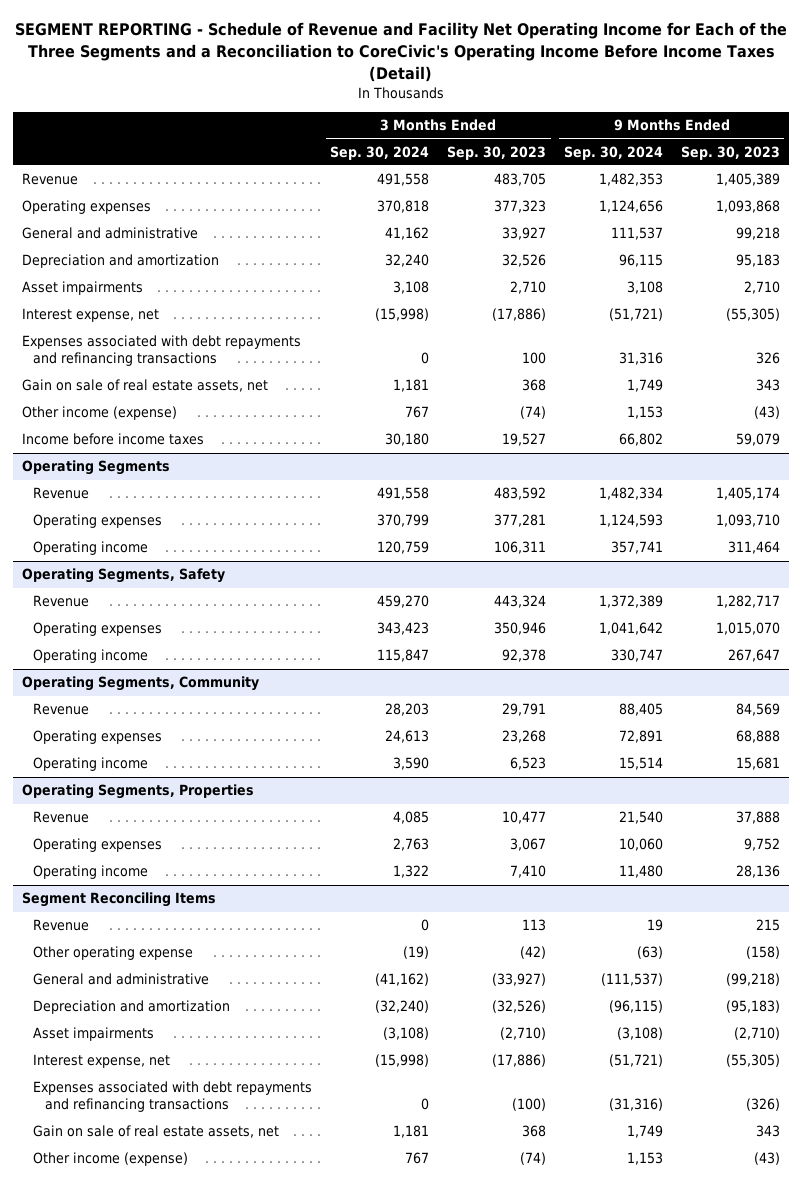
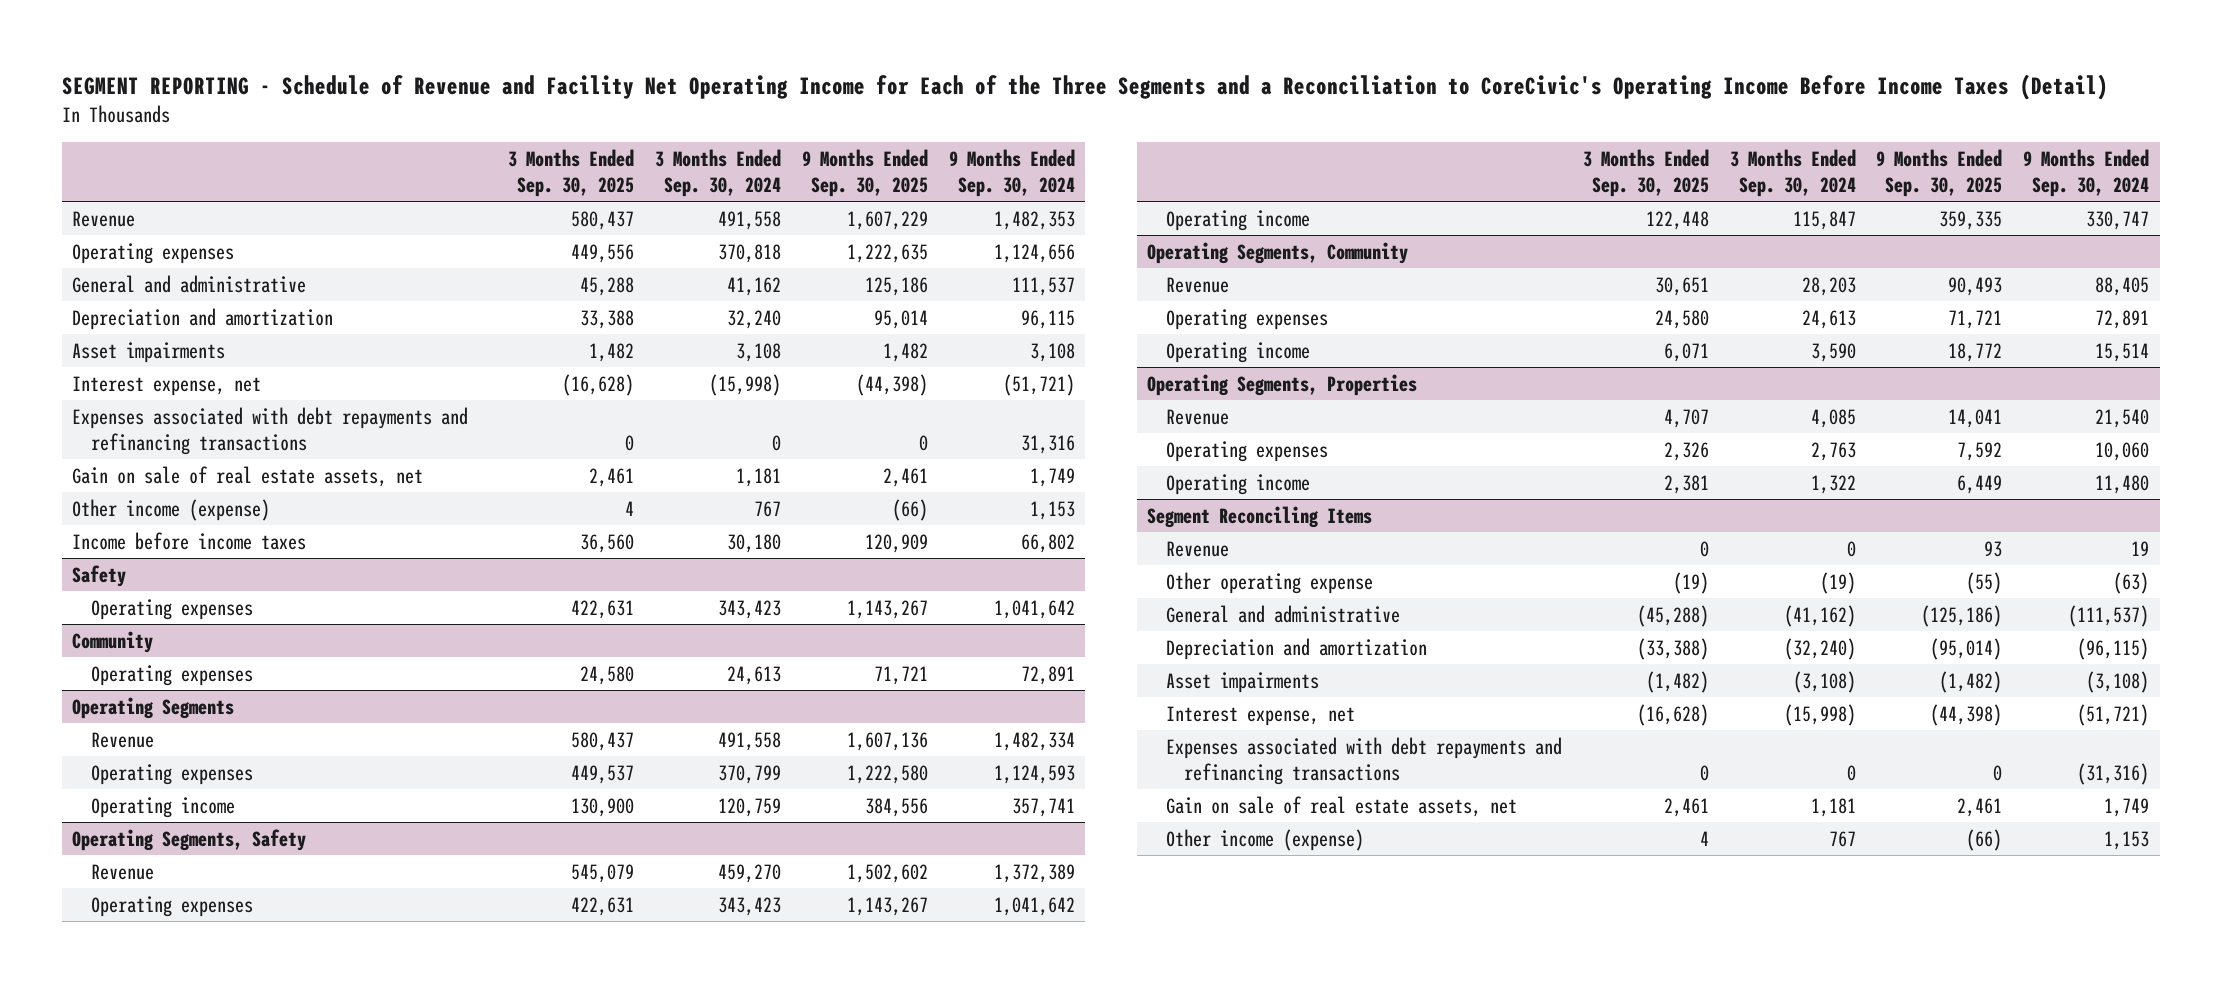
[447,145,547,160] Sep. 30, 2023 -> none
[680,145,780,160] Sep. 30, 2023 -> none
none -> [507,148,634,198] 3 Months Ended Sep. 30, 2025
none -> [801,148,928,198] 9 Months Ended Sep. 30, 2025
none -> [72,564,127,587] Safety
none -> [91,598,254,620] Operating expenses
none -> [72,630,154,653] Community
none -> [91,664,254,686] Operating expenses

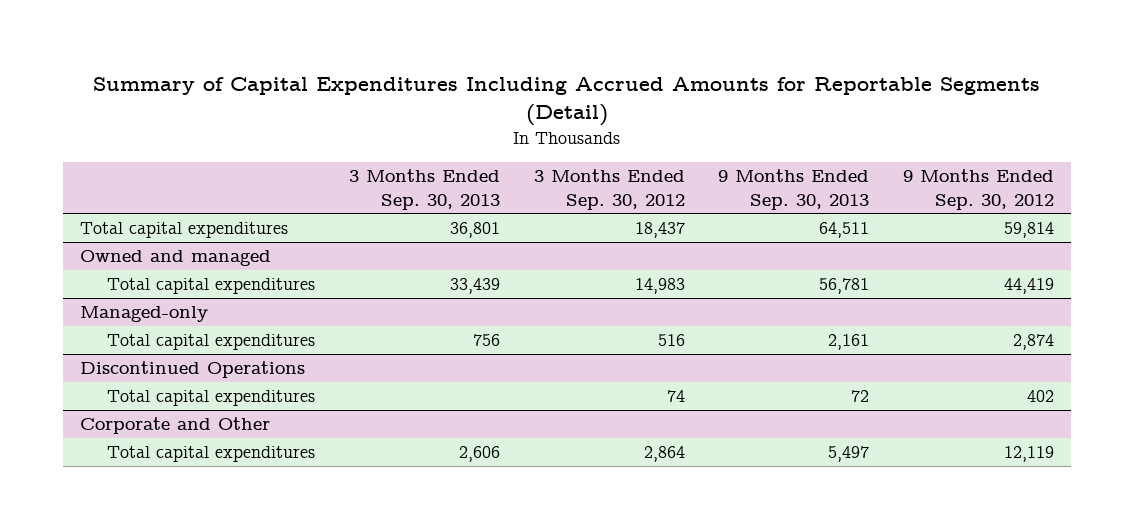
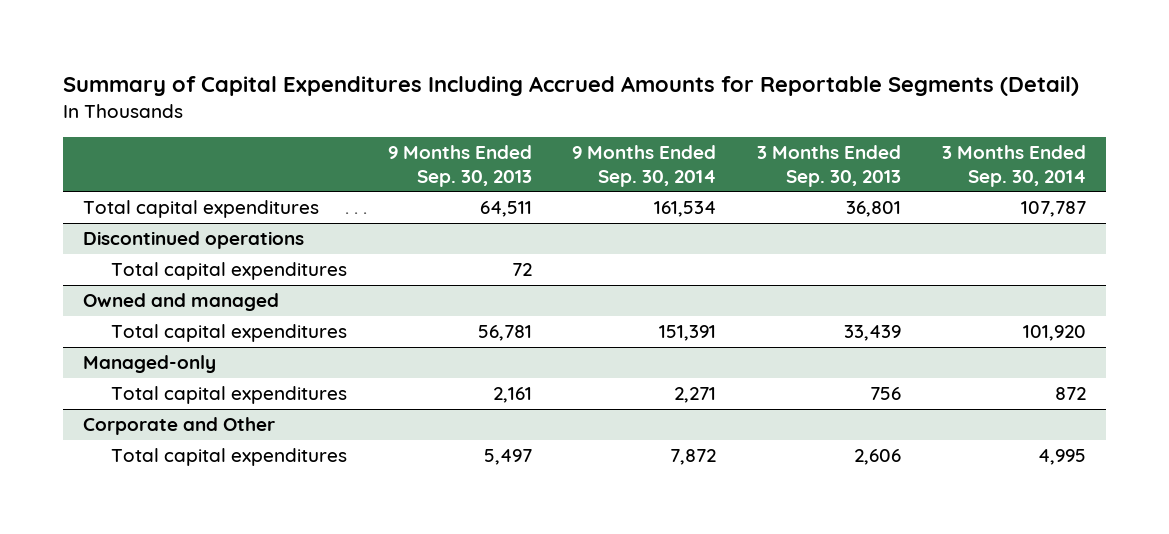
[533,169,685,210] 3 Months Ended Sep. 30, 2012 -> none
[903,169,1055,210] 9 Months Ended Sep. 30, 2012 -> none
none -> [572,145,717,187] 9 Months Ended Sep. 30, 2014
none -> [941,145,1086,187] 3 Months Ended Sep. 30, 2014
none -> [83,231,305,250] Discontinued operations
none -> [111,262,348,281] Total capital expenditures
[79,361,305,379] Discontinued Operations -> none
[107,390,316,407] Total capital expenditures -> none

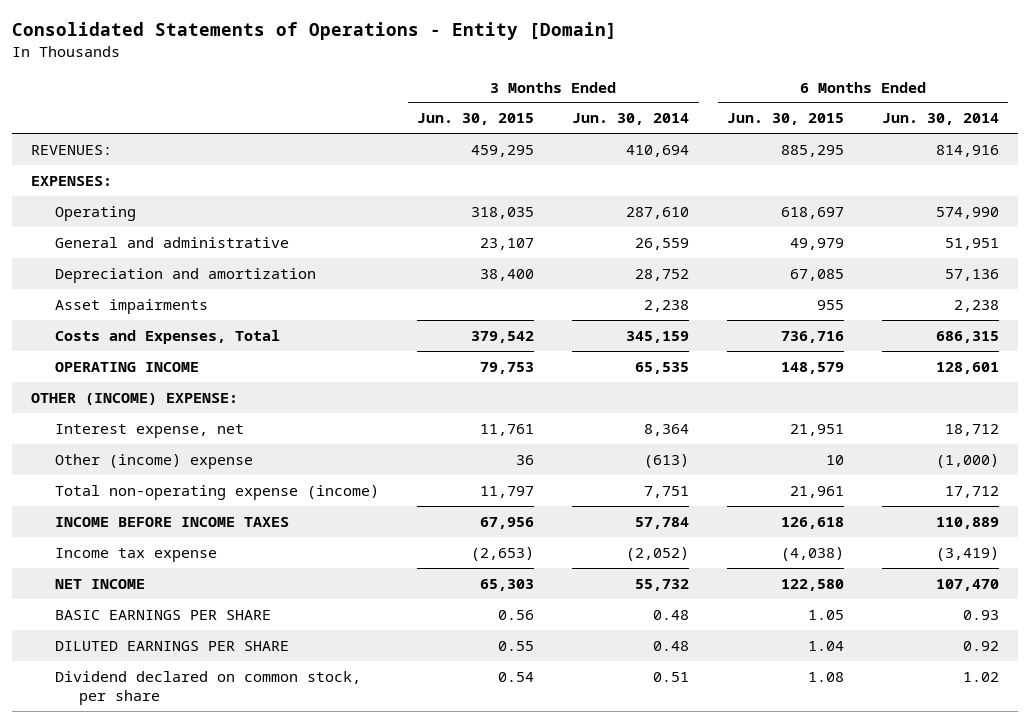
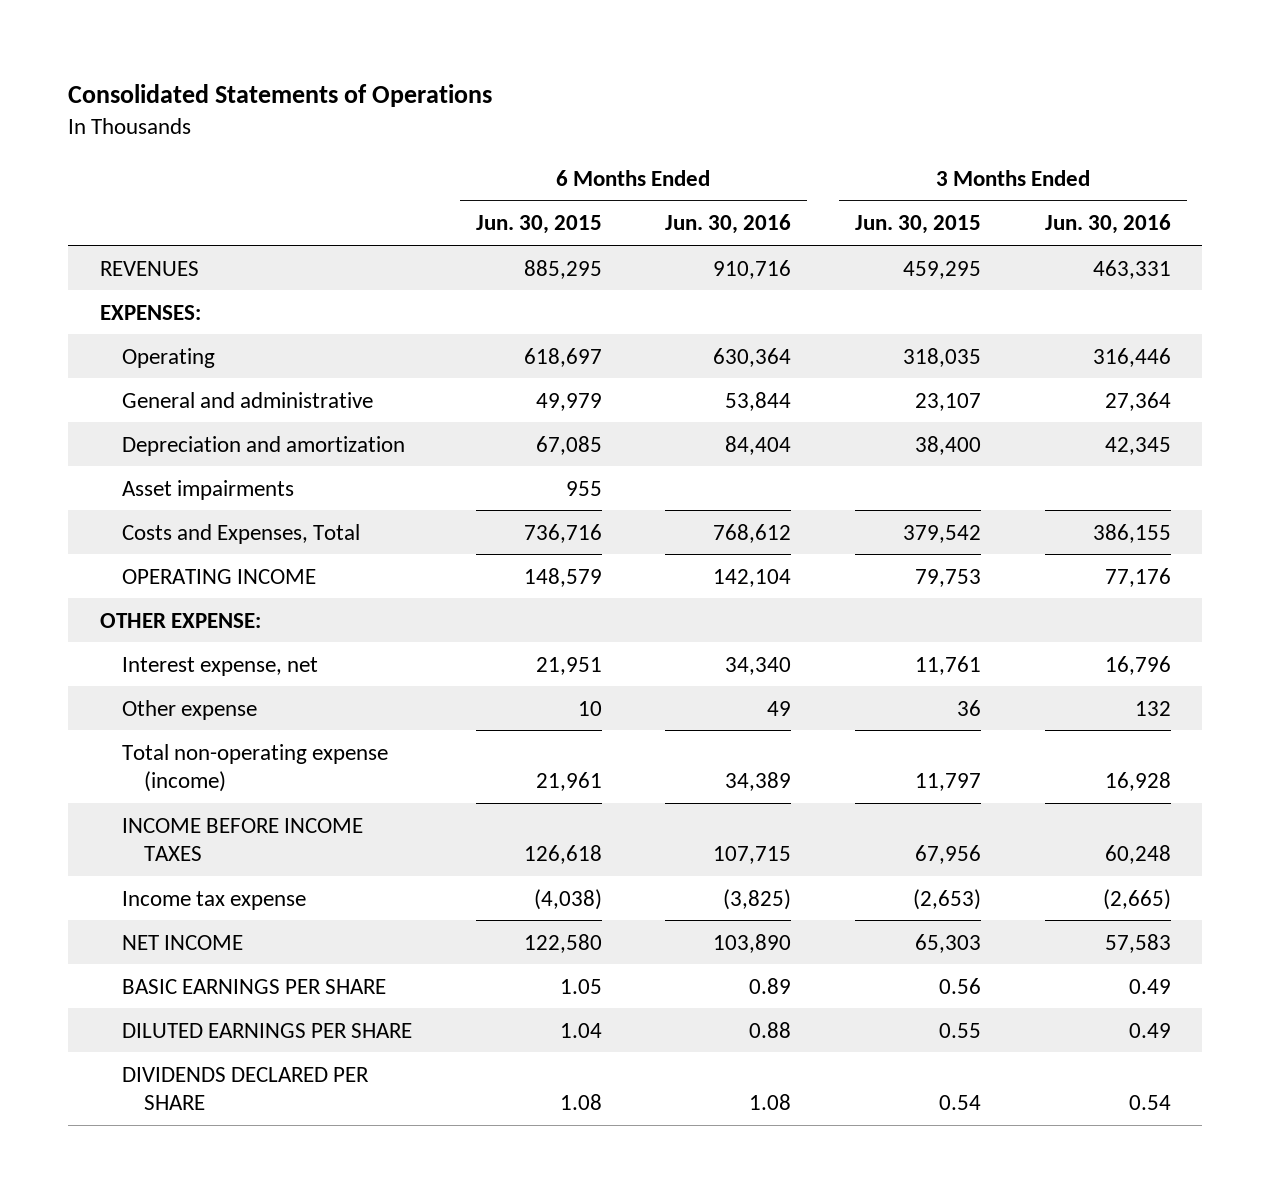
[12,21,618,40] Consolidated Statements of Operations - Entity [Domain] -> [68,84,493,108] Consolidated Statements of Operations
[572,113,690,126] Jun. 30, 2014 -> none
[881,113,999,126] Jun. 30, 2014 -> none
none -> [665,214,792,235] Jun. 30, 2016
none -> [1044,214,1171,235] Jun. 30, 2016
[31,144,113,155] REVENUES: -> [100,260,200,276] REVENUES
[31,392,239,405] OTHER (INCOME) EXPENSE: -> [100,612,262,628] OTHER EXPENSE:
[55,453,254,469] Other (income) expense -> [121,699,257,720] Other expense
[55,670,362,706] Dividend declared on common stock, per share -> [121,1066,369,1111] DIVIDENDS DECLARED PER SHARE

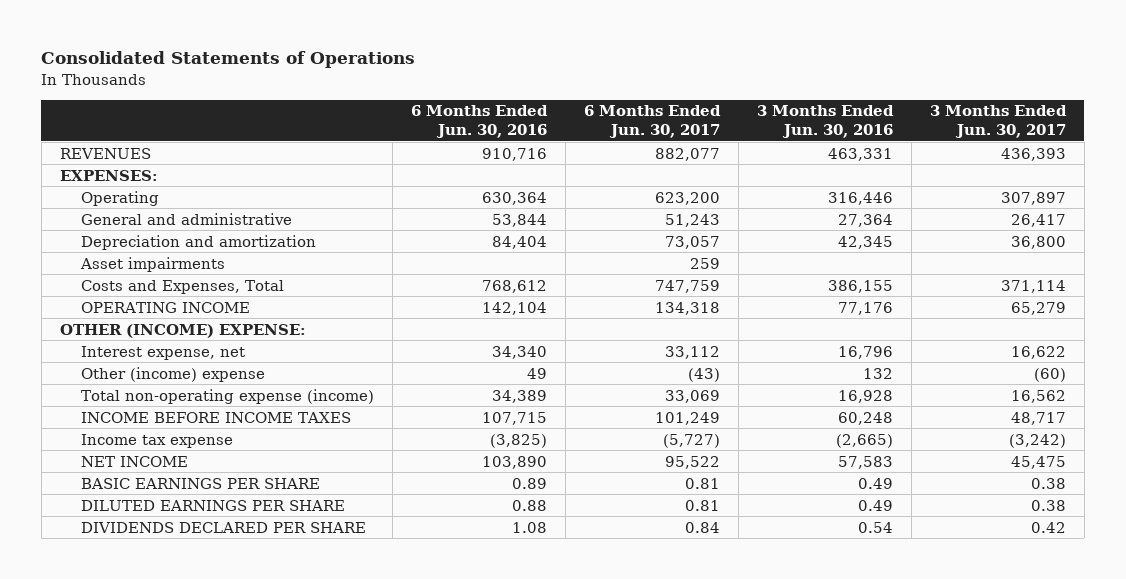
[475,215,602,235] Jun. 30, 2015 -> none
[854,215,981,235] Jun. 30, 2015 -> none
none -> [583,105,721,138] 6 Months Ended Jun. 30, 2017
none -> [929,105,1067,138] 3 Months Ended Jun. 30, 2017
[100,612,262,628] OTHER EXPENSE: -> [59,323,306,338] OTHER (INCOME) EXPENSE:
[121,699,257,720] Other expense -> [80,366,265,382] Other (income) expense

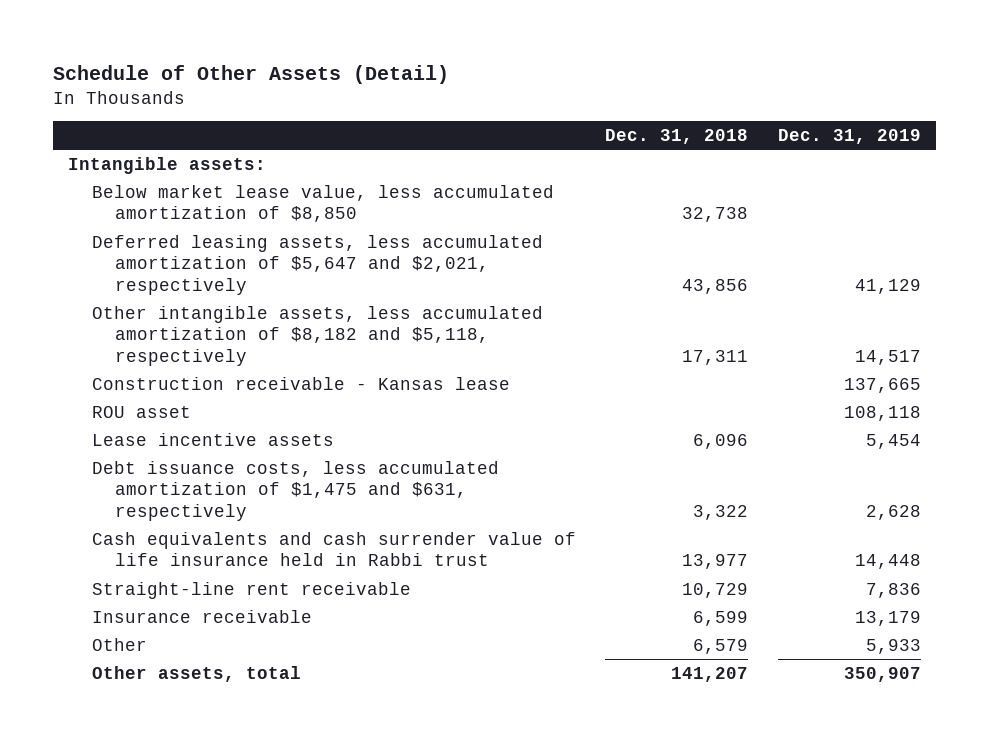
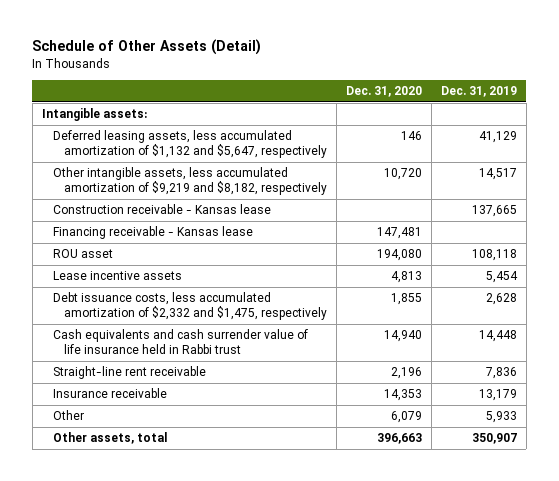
[605,128,749,144] Dec. 31, 2018 -> none
none -> [346,86,423,98] Dec. 31, 2020
[91,184,554,223] Below market lease value, less accumulated amortization of $8,850 -> none
[91,234,543,296] Deferred leasing assets, less accumulated amortization of $5,647 and $2,021, respectively -> [53,130,328,159] Deferred leasing assets, less accumulated amortization of $1,132 and $5,647, respectively
[91,305,543,367] Other intangible assets, less accumulated amortization of $8,182 and $5,118, respectively -> [53,167,328,196] Other intangible assets, less accumulated amortization of $9,219 and $8,182, respectively
none -> [53,226,254,240] Financing receivable - Kansas lease
[91,460,499,522] Debt issuance costs, less accumulated amortization of $1,475 and $631, respectively -> [53,292,328,321] Debt issuance costs, less accumulated amortization of $2,332 and $1,475, respectively

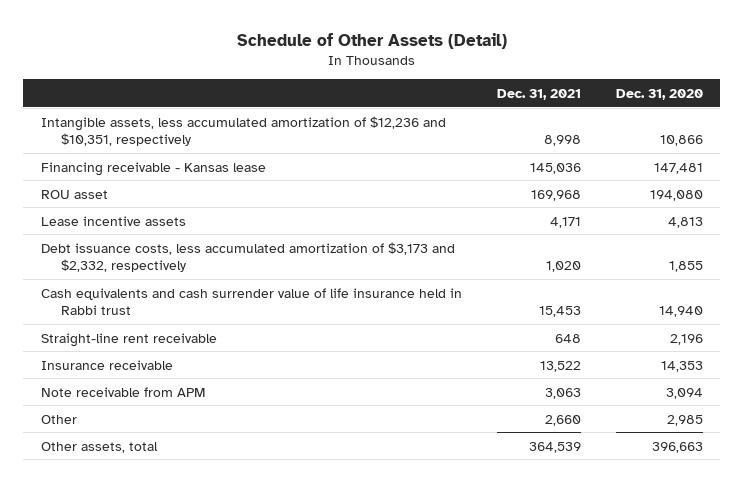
[440,86,517,98] Dec. 31, 2019 -> none
none -> [496,88,581,100] Dec. 31, 2021
[41,108,147,122] Intangible assets: -> none
[53,130,328,159] Deferred leasing assets, less accumulated amortization of $1,132 and $5,647, respectively -> none
[53,167,328,196] Other intangible assets, less accumulated amortization of $9,219 and $8,182, respectively -> none
[53,204,272,215] Construction receivable - Kansas lease -> none
none -> [40,115,446,146] Intangible assets, less accumulated amortization of $12,236 and $10,351, respectively
[53,292,328,321] Debt issuance costs, less accumulated amortization of $2,332 and $1,475, respectively -> [40,241,455,272] Debt issuance costs, less accumulated amortization of $3,173 and $2,332, respectively
none -> [40,386,205,397] Note receivable from APM
[391,411,423,424] 6,079 -> [666,414,703,426] 2,985

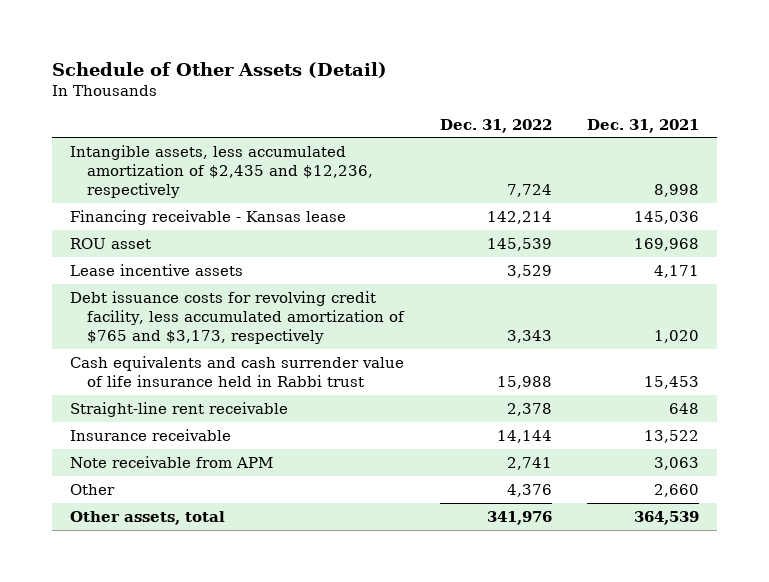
[615,88,703,100] Dec. 31, 2020 -> none
none -> [439,118,552,133] Dec. 31, 2022
[40,115,446,146] Intangible assets, less accumulated amortization of $12,236 and $10,351, respectively -> [69,144,374,198] Intangible assets, less accumulated amortization of $2,435 and $12,236, respectively
[40,241,455,272] Debt issuance costs, less accumulated amortization of $3,173 and $2,332, respectively -> [69,290,406,344] Debt issuance costs for revolving credit facility, less accumulated amortization of $765 and $3,173, respectively

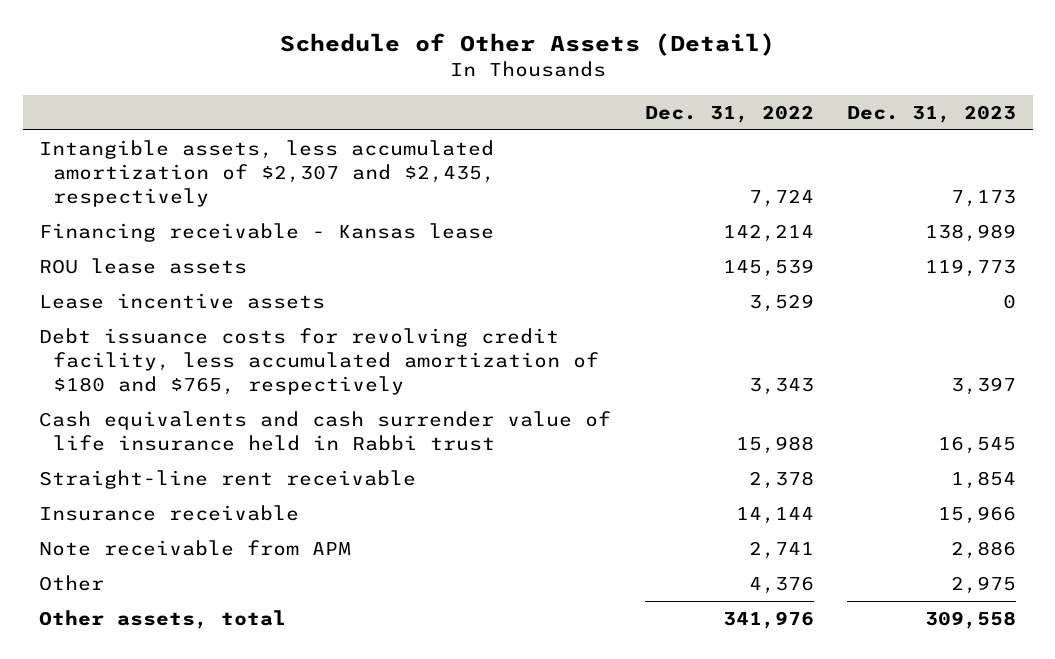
[587,118,700,133] Dec. 31, 2021 -> none
none -> [847,104,1017,123] Dec. 31, 2023
[69,144,374,198] Intangible assets, less accumulated amortization of $2,435 and $12,236, respectively -> [39,139,495,207] Intangible assets, less accumulated amortization of $2,307 and $2,435, respectively
[69,237,151,249] ROU asset -> [39,257,248,274] ROU lease assets
[69,290,406,344] Debt issuance costs for revolving credit facility, less accumulated amortization of $765 and $3,173, respectively -> [39,327,599,395] Debt issuance costs for revolving credit facility, less accumulated amortization of $180 and $765, respectively

